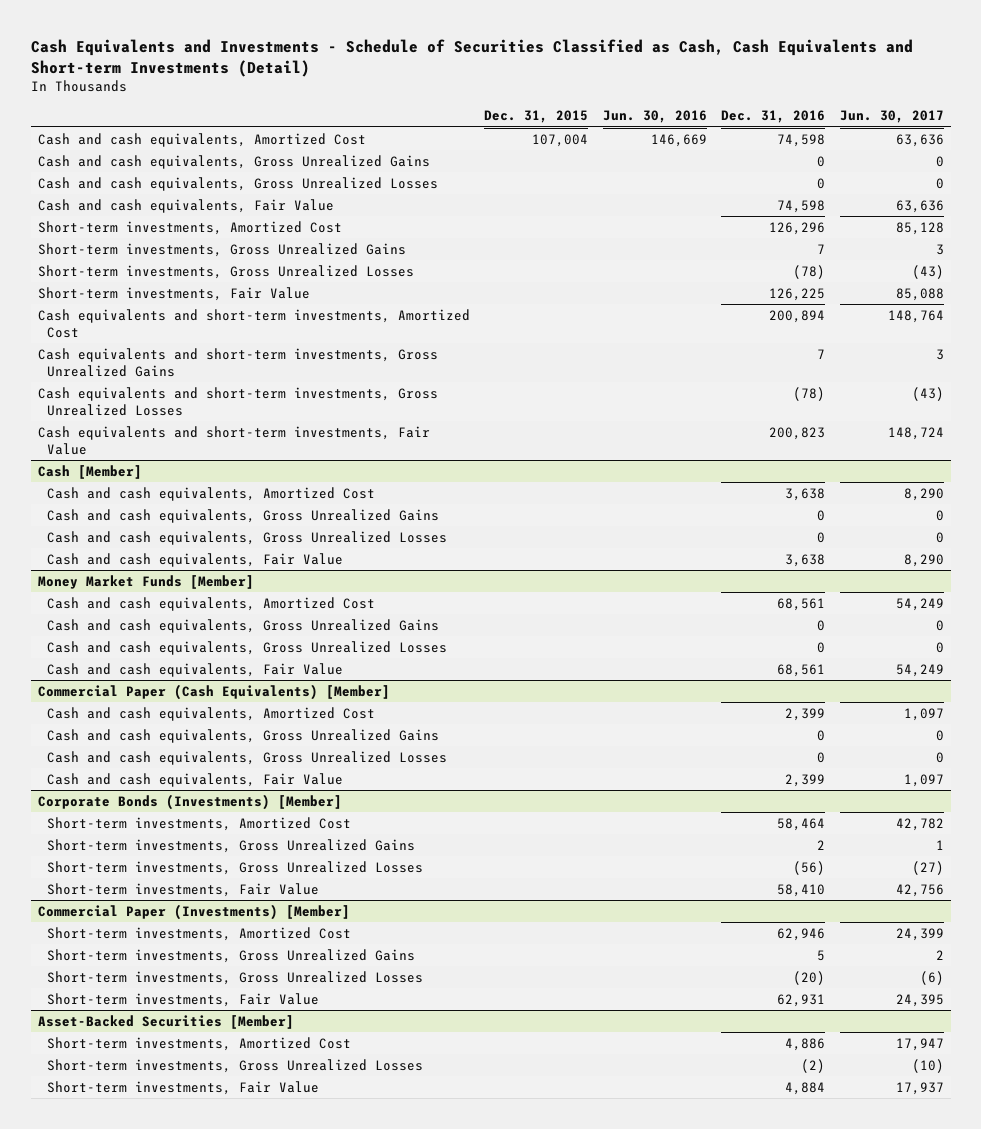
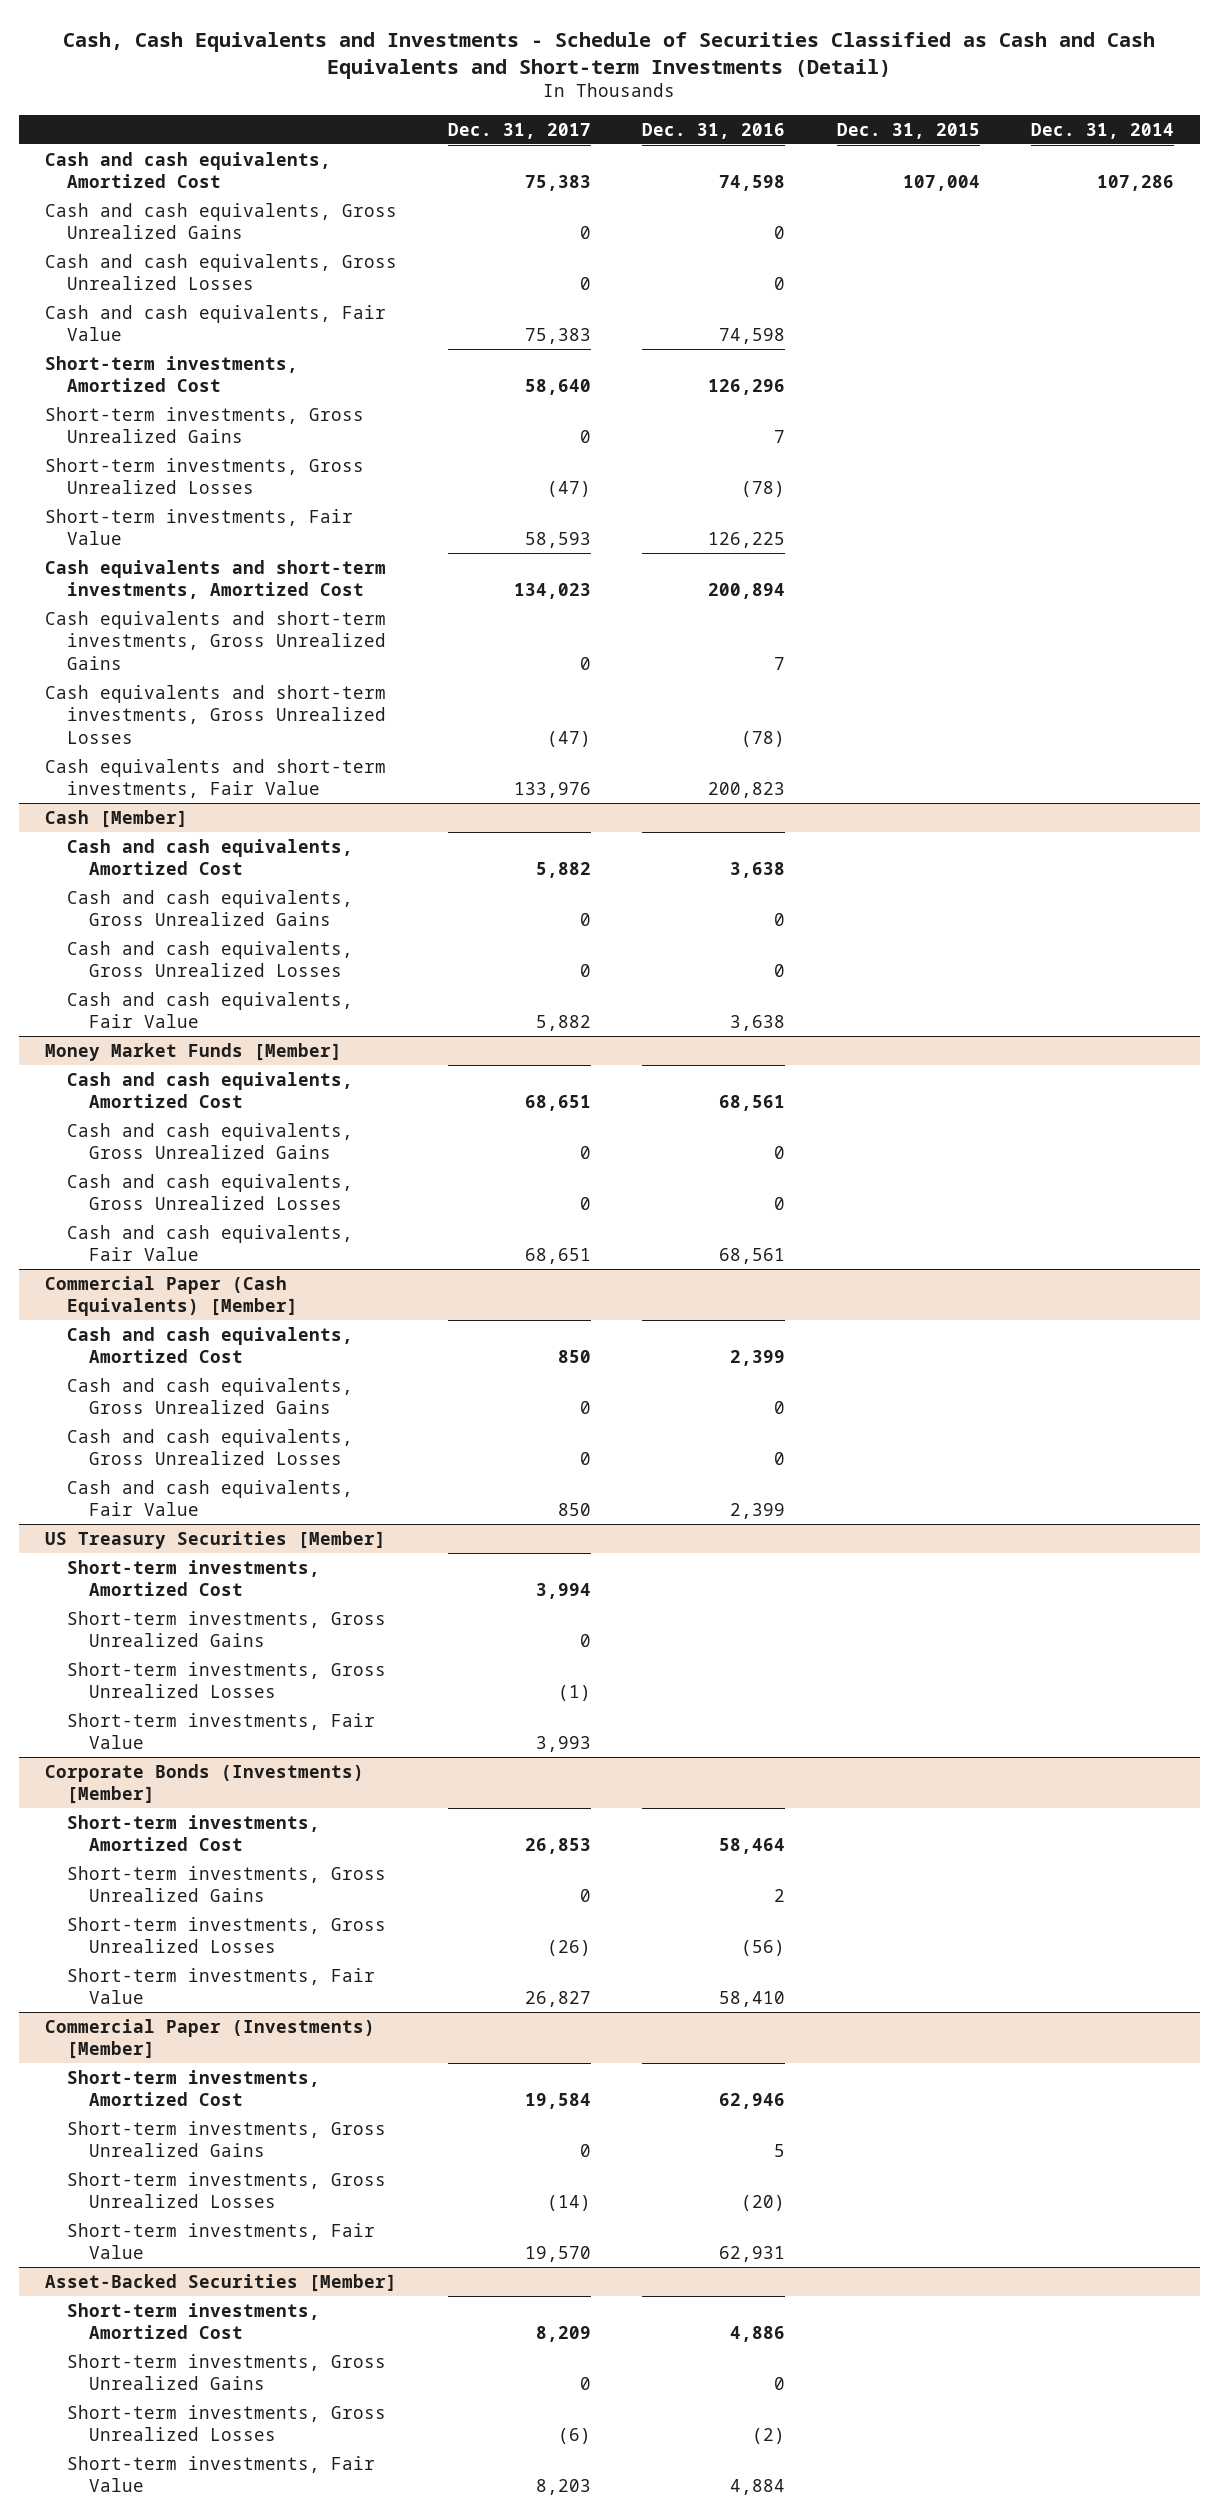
[30,38,913,77] Cash Equivalents and Investments - Schedule of Securities Classified as Cash, Cash Equivalents and Short-term Investments (Detail) -> [63,31,1156,79] Cash, Cash Equivalents and Investments - Schedule of Securities Classified as Cash and Cash Equivalents and Short-term Investments (Detail)
[602,110,707,124] Jun. 30, 2016 -> none
[839,110,944,124] Jun. 30, 2017 -> none
none -> [448,122,592,139] Dec. 31, 2017
none -> [1030,122,1174,139] Dec. 31, 2014
none -> [44,1530,386,1549] US Treasury Securities [Member]
none -> [67,1559,321,1597] Short-term investments, Amortized Cost
none -> [67,1610,387,1648] Short-term investments, Gross Unrealized Gains
none -> [67,1661,387,1699] Short-term investments, Gross Unrealized Losses
none -> [67,1712,376,1750] Short-term investments, Fair Value
none -> [67,2353,387,2391] Short-term investments, Gross Unrealized Gains

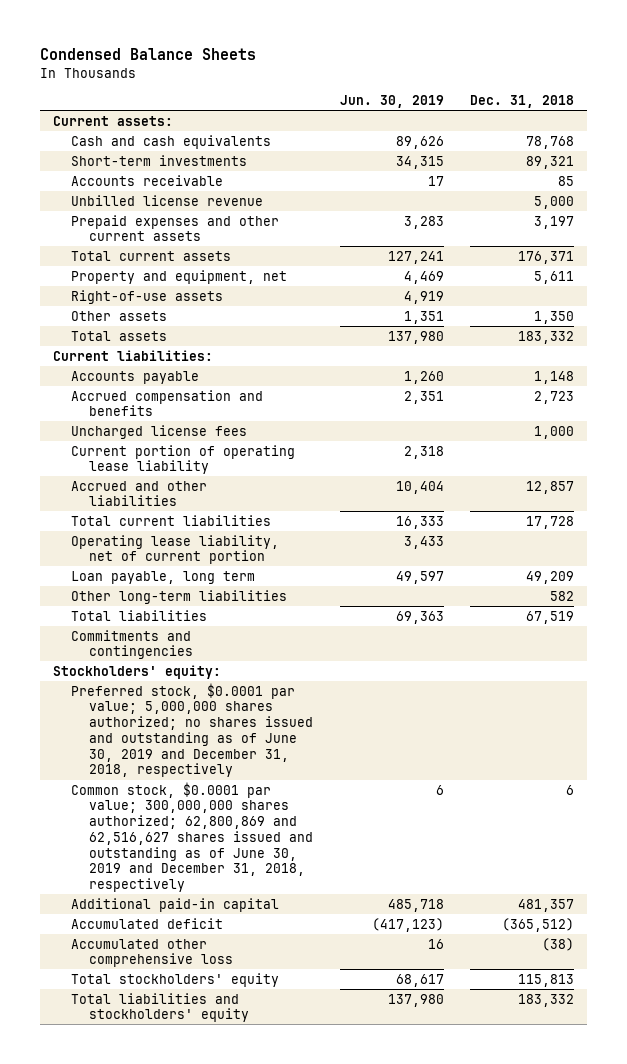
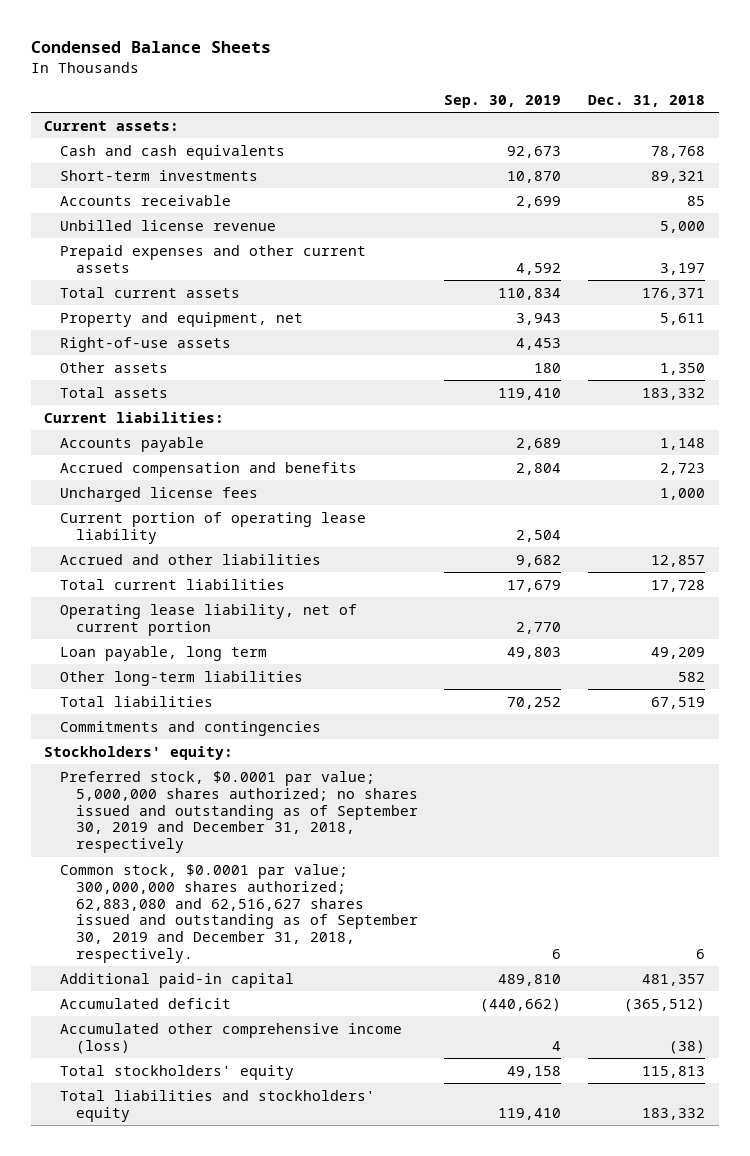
[339,95,444,109] Jun. 30, 2019 -> none
none -> [444,95,562,109] Sep. 30, 2019
[71,682,314,778] Preferred stock, $0.0001 par value; 5,000,000 shares authorized; no shares issued and outstanding as of June 30, 2019 and December 31, 2018, respectively -> [59,770,418,854] Preferred stock, $0.0001 par value; 5,000,000 shares authorized; no shares issued and outstanding as of September 30, 2019 and December 31, 2018, respectively
[71,781,314,893] Common stock, $0.0001 par value; 300,000,000 shares authorized; 62,800,869 and 62,516,627 shares issued and outstanding as of June 30, 2019 and December 31, 2018, respectively -> [59,863,418,964] Common stock, $0.0001 par value; 300,000,000 shares authorized; 62,883,080 and 62,516,627 shares issued and outstanding as of September 30, 2019 and December 31, 2018, respectively.
[71,938,234,968] Accumulated other comprehensive loss -> [59,1022,402,1054] Accumulated other comprehensive income (loss)

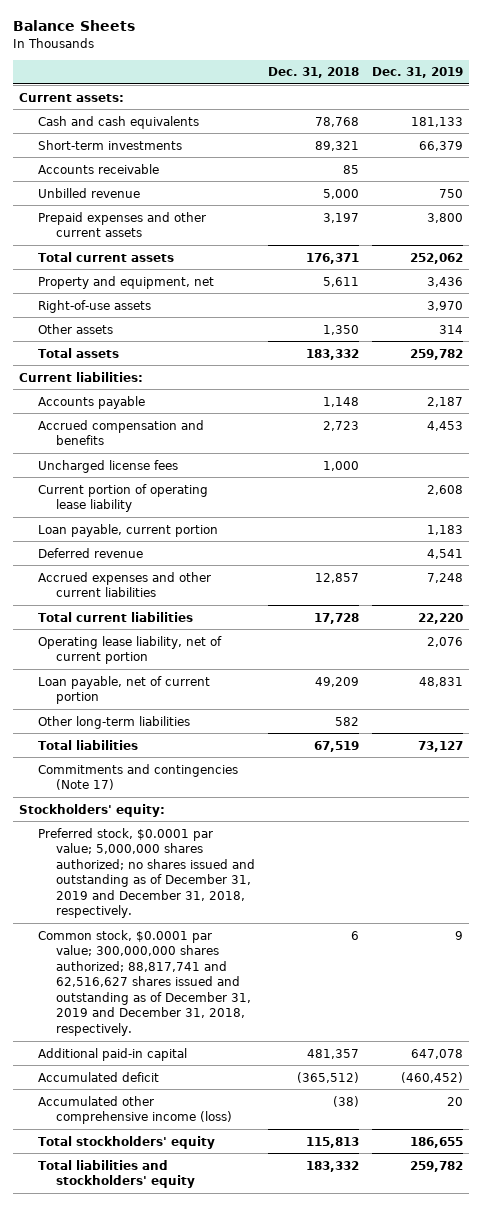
[30,41,271,54] Condensed Balance Sheets -> [12,20,135,32] Balance Sheets
[444,95,562,109] Sep. 30, 2019 -> none
none -> [371,67,463,79] Dec. 31, 2019
[59,219,276,231] Unbilled license revenue -> [37,187,140,198] Unbilled revenue
none -> [37,523,218,537] Loan payable, current portion
none -> [37,547,143,558] Deferred revenue
[59,553,321,565] Accrued and other liabilities -> [37,571,211,598] Accrued expenses and other current liabilities
[59,645,267,661] Loan payable, long term -> [37,675,210,705] Loan payable, net of current portion
[59,720,321,736] Commitments and contingencies -> [37,763,238,791] Commitments and contingencies (Note 17)
[59,770,418,854] Preferred stock, $0.0001 par value; 5,000,000 shares authorized; no shares issued and outstanding as of September 30, 2019 and December 31, 2018, respectively -> [37,827,256,919] Preferred stock, $0.0001 par value; 5,000,000 shares authorized; no shares issued and outstanding as of December 31, 2019 and December 31, 2018, respectively.
[59,863,418,964] Common stock, $0.0001 par value; 300,000,000 shares authorized; 62,883,080 and 62,516,627 shares issued and outstanding as of September 30, 2019 and December 31, 2018, respectively. -> [37,929,252,1036] Common stock, $0.0001 par value; 300,000,000 shares authorized; 88,817,741 and 62,516,627 shares issued and outstanding as of December 31, 2019 and December 31, 2018, respectively.

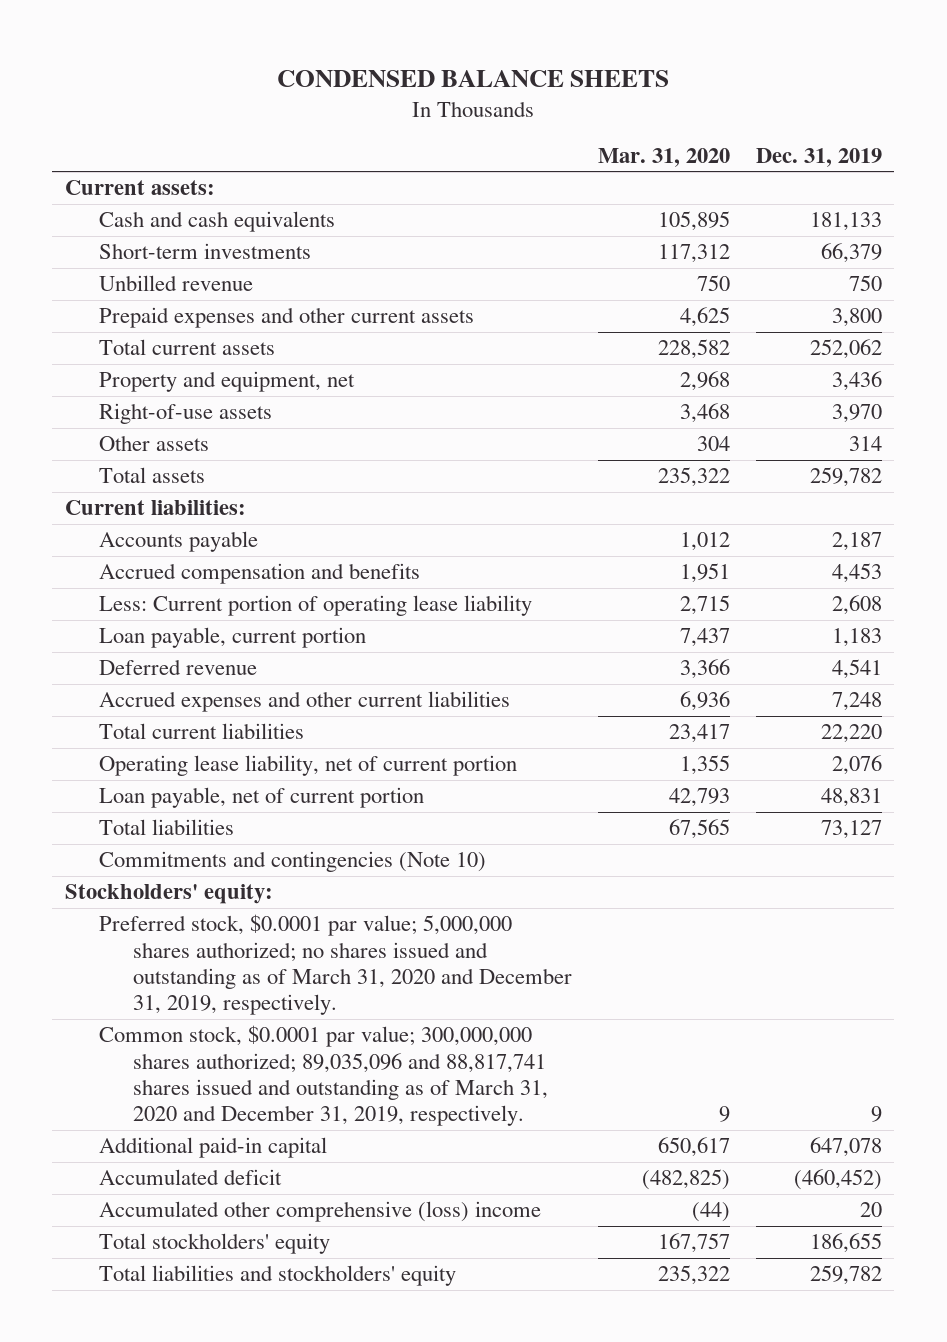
[12,20,135,32] Balance Sheets -> [277,69,670,87] CONDENSED BALANCE SHEETS
[267,67,359,79] Dec. 31, 2018 -> none
none -> [598,147,731,167] Mar. 31, 2020
[37,163,159,174] Accounts receivable -> none
[37,459,178,473] Uncharged license fees -> none
[37,483,208,513] Current portion of operating lease liability -> [99,595,533,617] Less: Current portion of operating lease liability
[37,715,190,729] Other long-term liabilities -> none
[37,763,238,791] Commitments and contingencies (Note 17) -> [99,851,487,873] Commitments and contingencies (Note 10)
[37,827,256,919] Preferred stock, $0.0001 par value; 5,000,000 shares authorized; no shares issued and outstanding as of December 31, 2019 and December 31, 2018, respectively. -> [99,914,573,1016] Preferred stock, $0.0001 par value; 5,000,000 shares authorized; no shares issued and outstanding as of March 31, 2020 and December 31, 2019, respectively.
[37,929,252,1036] Common stock, $0.0001 par value; 300,000,000 shares authorized; 88,817,741 and 62,516,627 shares issued and outstanding as of December 31, 2019 and December 31, 2018, respectively. -> [99,1025,549,1127] Common stock, $0.0001 par value; 300,000,000 shares authorized; 89,035,096 and 88,817,741 shares issued and outstanding as of March 31, 2020 and December 31, 2019, respectively.
[37,1095,233,1125] Accumulated other comprehensive income (loss) -> [99,1201,542,1223] Accumulated other comprehensive (loss) income

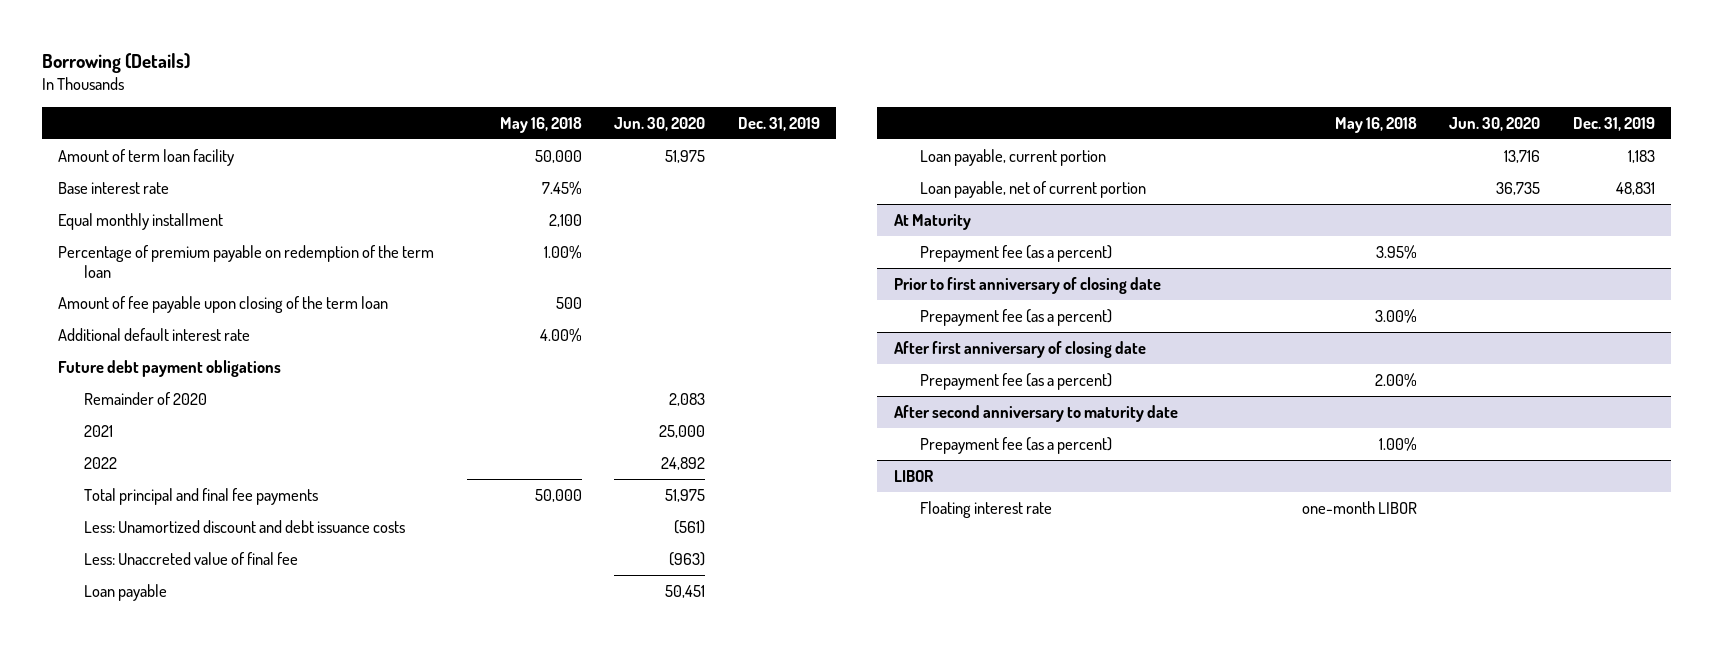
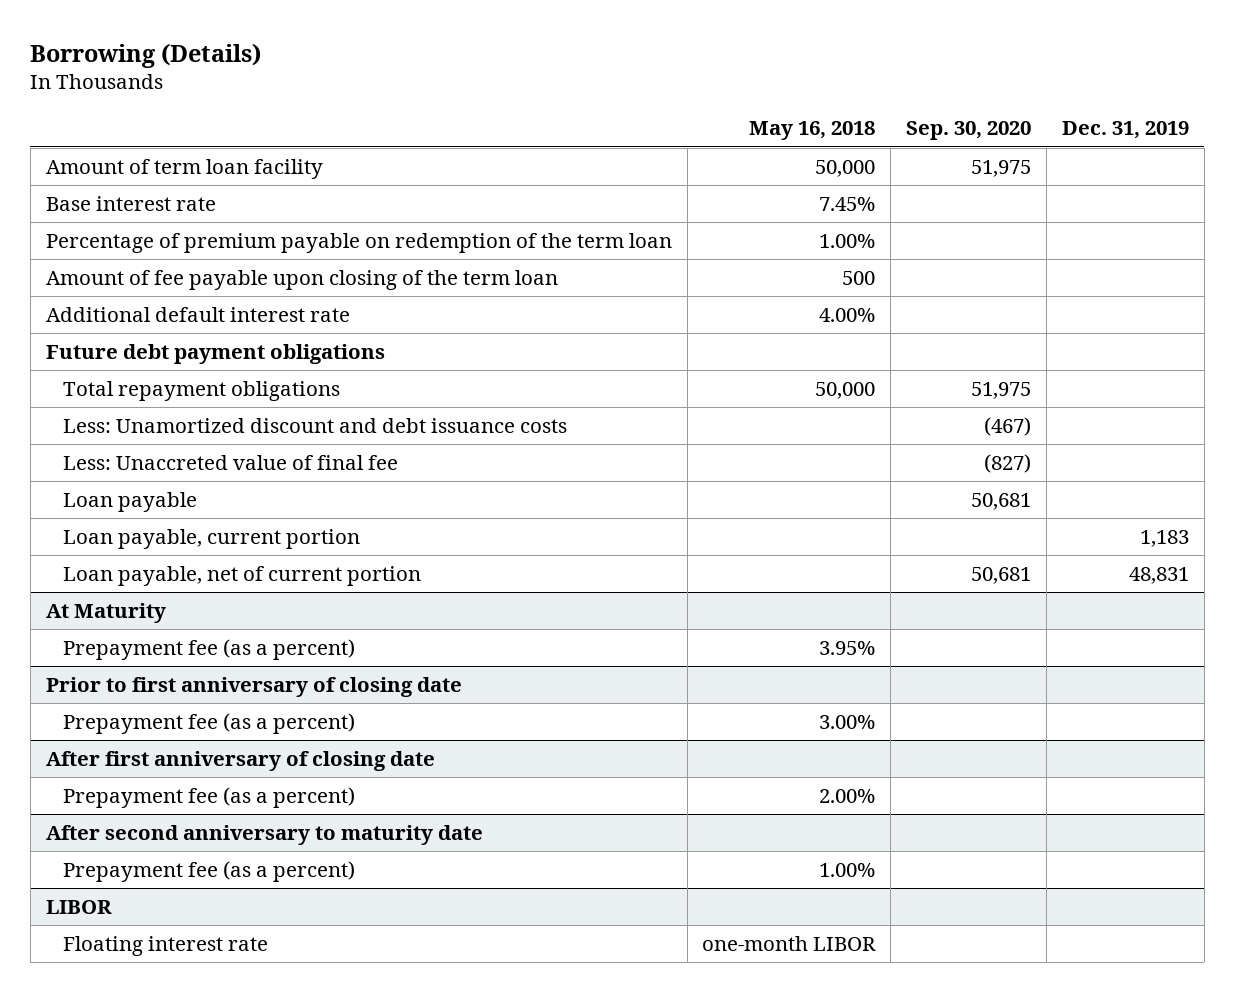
[614,116,706,131] Jun. 30, 2020 -> none
none -> [906,121,1032,141] Sep. 30, 2020
[58,212,224,230] Equal monthly installment -> none
[84,391,208,405] Remainder of 2020 -> none
[84,424,114,437] 2021 -> none
[84,456,118,469] 2022 -> none
[84,487,319,505] Total principal and final fee payments -> [63,380,341,401] Total repayment obligations

